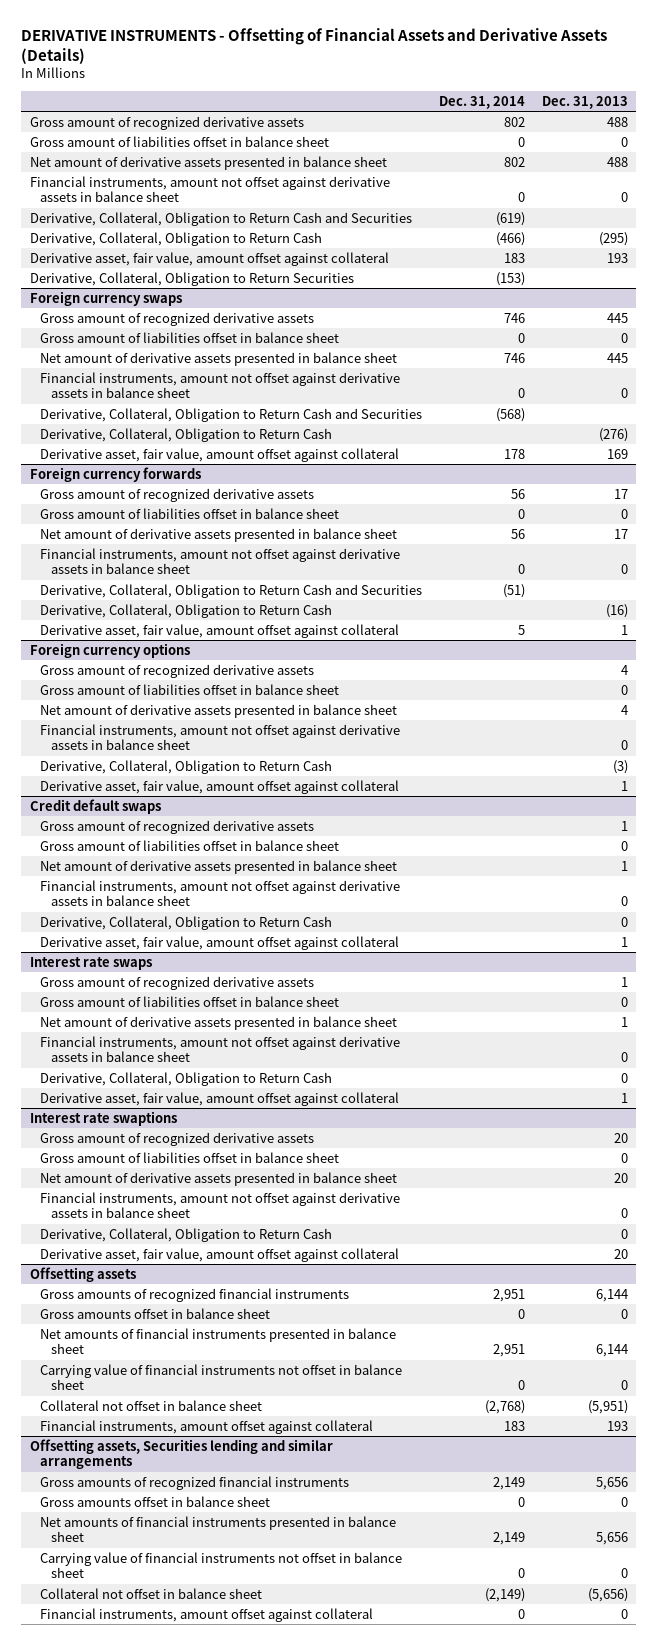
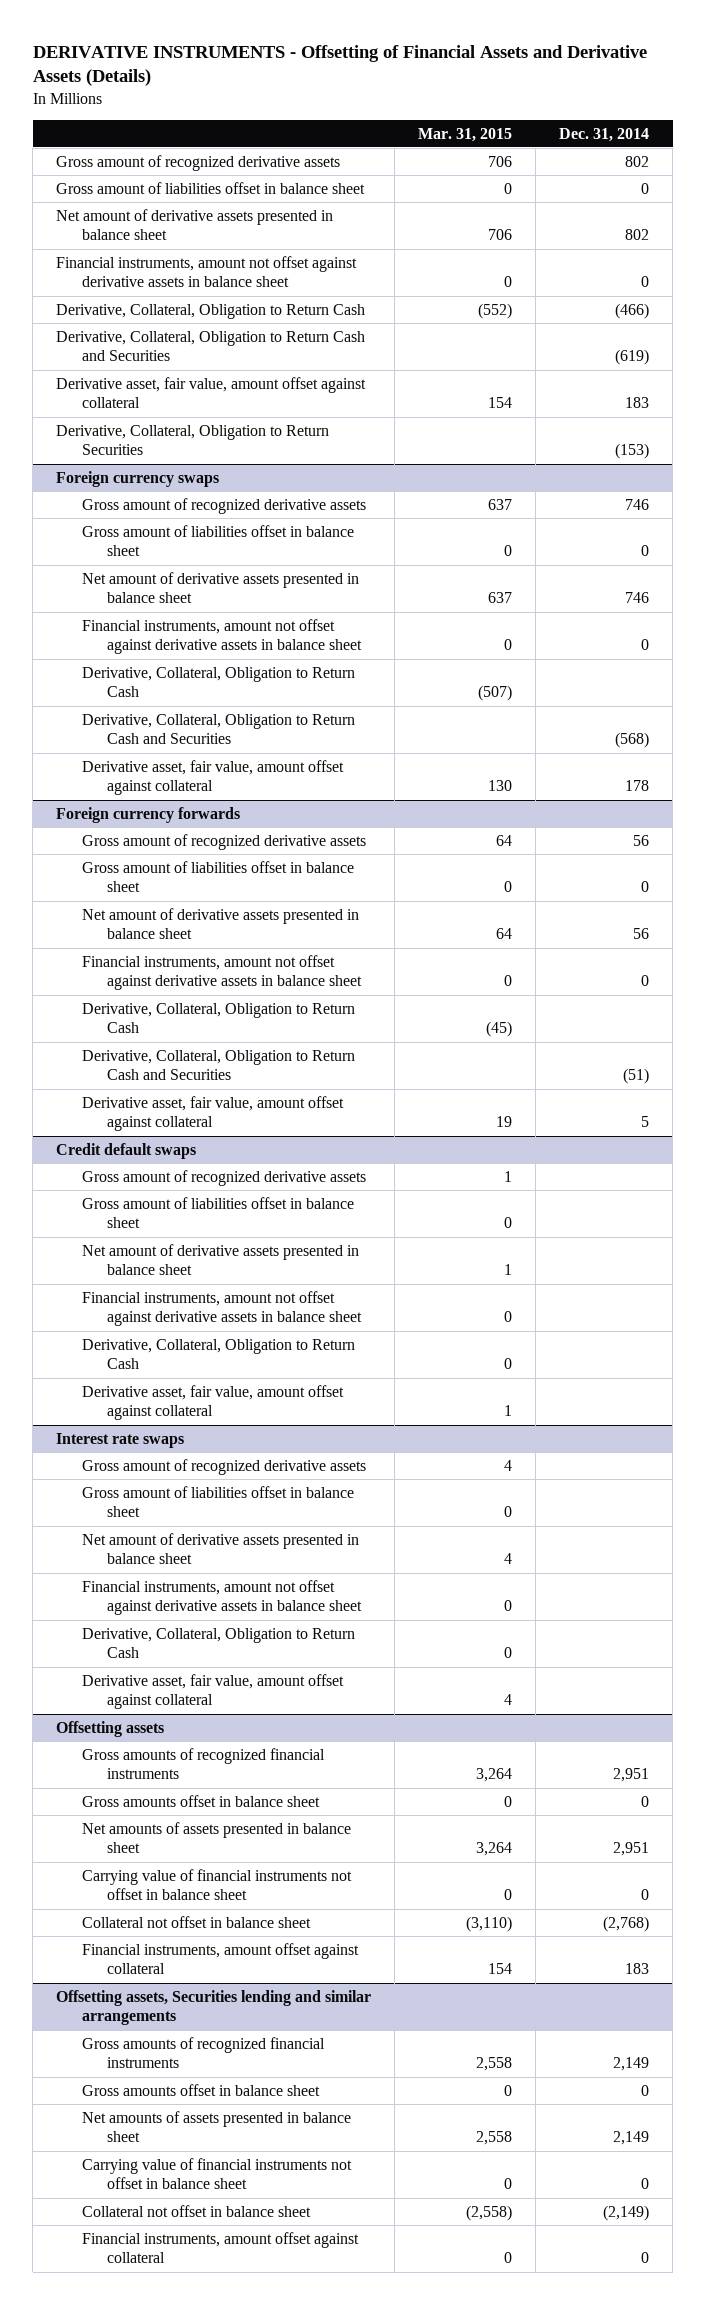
[541,95,628,109] Dec. 31, 2013 -> none
none -> [418,127,513,142] Mar. 31, 2015
[29,211,412,226] Derivative, Collateral, Obligation to Return Cash and Securities -> [56,330,366,362] Derivative, Collateral, Obligation to Return Cash and Securities
[40,407,423,422] Derivative, Collateral, Obligation to Return Cash and Securities -> [81,713,355,745] Derivative, Collateral, Obligation to Return Cash and Securities
[40,583,423,598] Derivative, Collateral, Obligation to Return Cash and Securities -> [81,1049,355,1081] Derivative, Collateral, Obligation to Return Cash and Securities
[29,642,190,658] Foreign currency options -> none
[40,663,315,678] Gross amount of recognized derivative assets -> none
[40,683,340,695] Gross amount of liabilities offset in balance sheet -> none
[40,703,398,718] Net amount of derivative assets presented in balance sheet -> none
[40,723,401,751] Financial instruments, amount not offset against derivative assets in balance sheet -> none
[40,759,333,774] Derivative, Collateral, Obligation to Return Cash -> none
[40,779,400,794] Derivative asset, fair value, amount offset against collateral -> none
[29,1110,177,1126] Interest rate swaptions -> none
[40,1131,315,1146] Gross amount of recognized derivative assets -> none
[40,1151,340,1163] Gross amount of liabilities offset in balance sheet -> none
[40,1171,398,1186] Net amount of derivative assets presented in balance sheet -> none
[40,1191,401,1219] Financial instruments, amount not offset against derivative assets in balance sheet -> none
[40,1227,333,1242] Derivative, Collateral, Obligation to Return Cash -> none
[40,1247,400,1262] Derivative asset, fair value, amount offset against collateral -> none
[40,1327,397,1355] Net amounts of financial instruments presented in balance sheet -> [81,1821,351,1854] Net amounts of assets presented in balance sheet
[40,1515,397,1543] Net amounts of financial instruments presented in balance sheet -> [81,2110,351,2143] Net amounts of assets presented in balance sheet

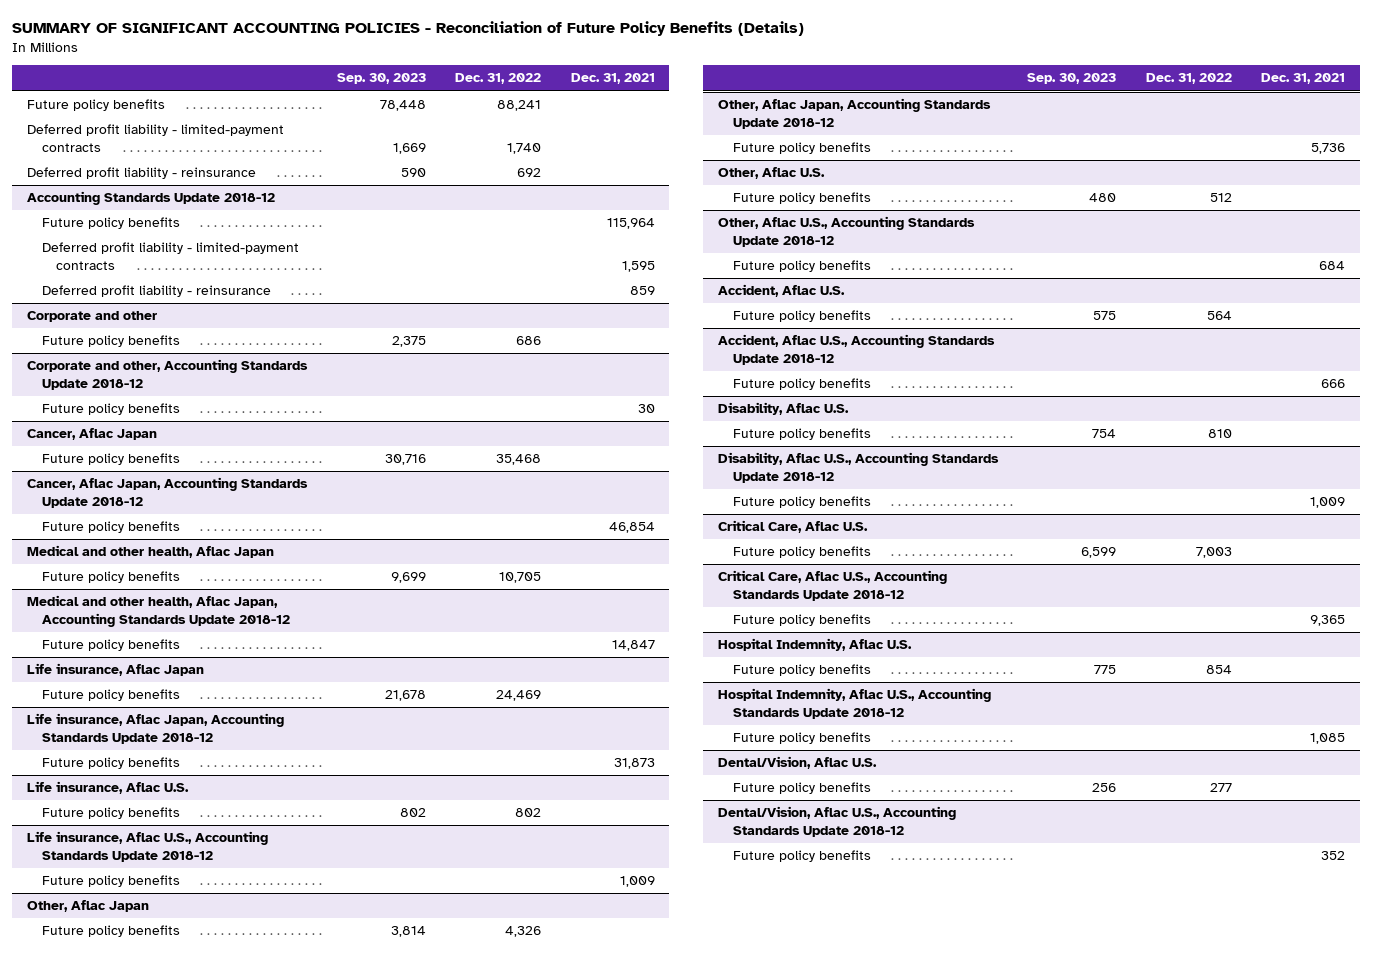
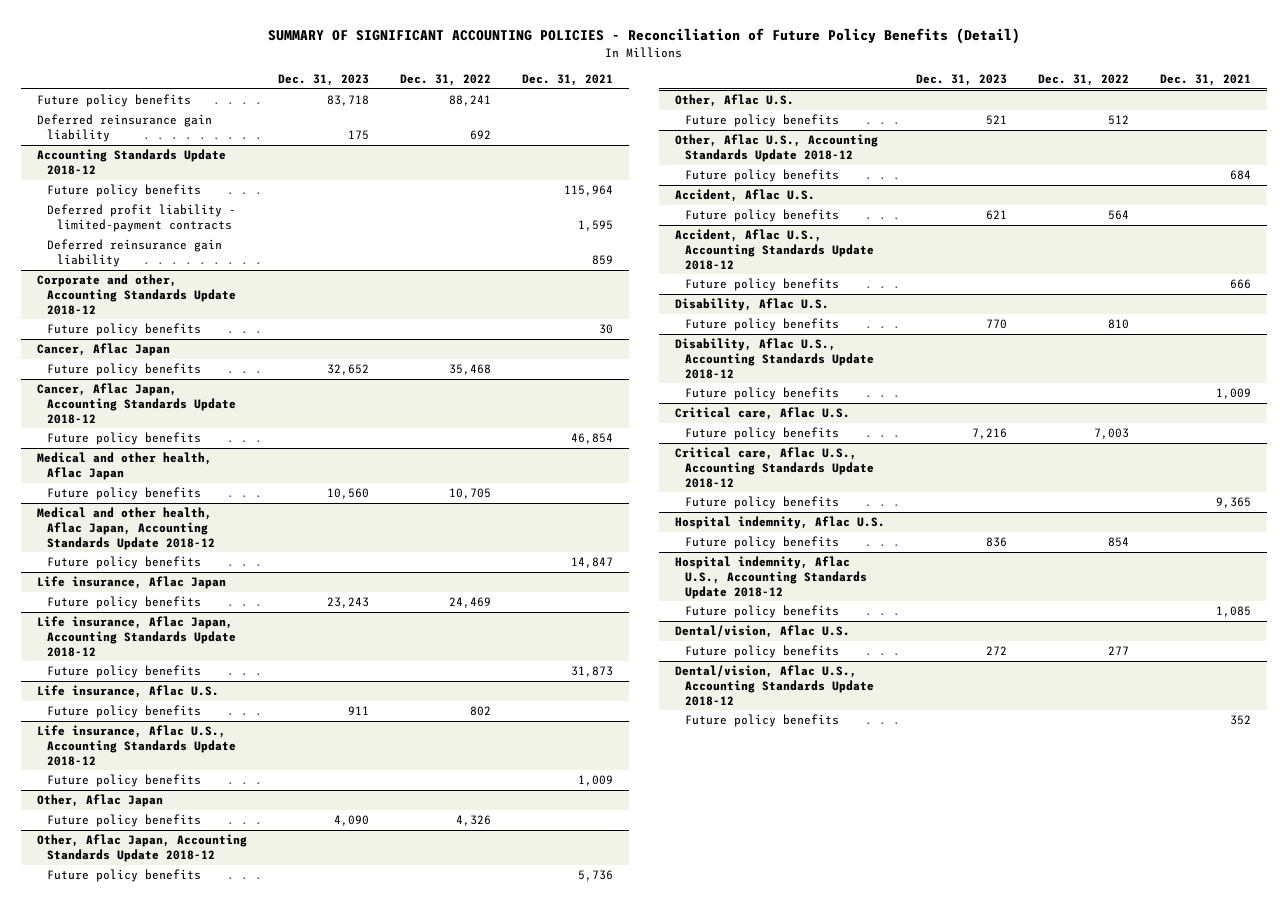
[12,21,805,37] SUMMARY OF SIGNIFICANT ACCOUNTING POLICIES - Reconciliation of Future Policy Benefits (Details) -> [268,28,1021,45] SUMMARY OF SIGNIFICANT ACCOUNTING POLICIES - Reconciliation of Future Policy Benefits (Detail)
[336,73,426,85] Sep. 30, 2023 -> none
none -> [277,74,369,87] Dec. 31, 2023
[27,124,285,152] Deferred profit liability - limited-payment contracts -> none
[27,167,257,180] Deferred profit liability - reinsurance -> [36,114,212,142] Deferred reinsurance gain liability
[27,311,158,323] Corporate and other -> none
[41,335,180,348] Future policy benefits -> none
[41,285,271,298] Deferred profit liability - reinsurance -> [47,239,223,267] Deferred reinsurance gain liability
[717,520,868,534] Critical Care, Aflac U.S. -> [674,407,850,421] Critical care, Aflac U.S.
[717,570,947,601] Critical Care, Aflac U.S., Accounting Standards Update 2018-12 -> [674,447,875,488] Critical care, Aflac U.S., Accounting Standards Update 2018-12
[717,638,912,652] Hospital Indemnity, Aflac U.S. -> [674,516,885,530] Hospital indemnity, Aflac U.S.
[717,688,991,719] Hospital Indemnity, Aflac U.S., Accounting Standards Update 2018-12 -> [674,556,868,599] Hospital indemnity, Aflac U.S., Accounting Standards Update 2018-12
[717,756,877,770] Dental/Vision, Aflac U.S. -> [674,625,850,639] Dental/vision, Aflac U.S.
[717,806,956,837] Dental/Vision, Aflac U.S., Accounting Standards Update 2018-12 -> [674,665,875,706] Dental/vision, Aflac U.S., Accounting Standards Update 2018-12

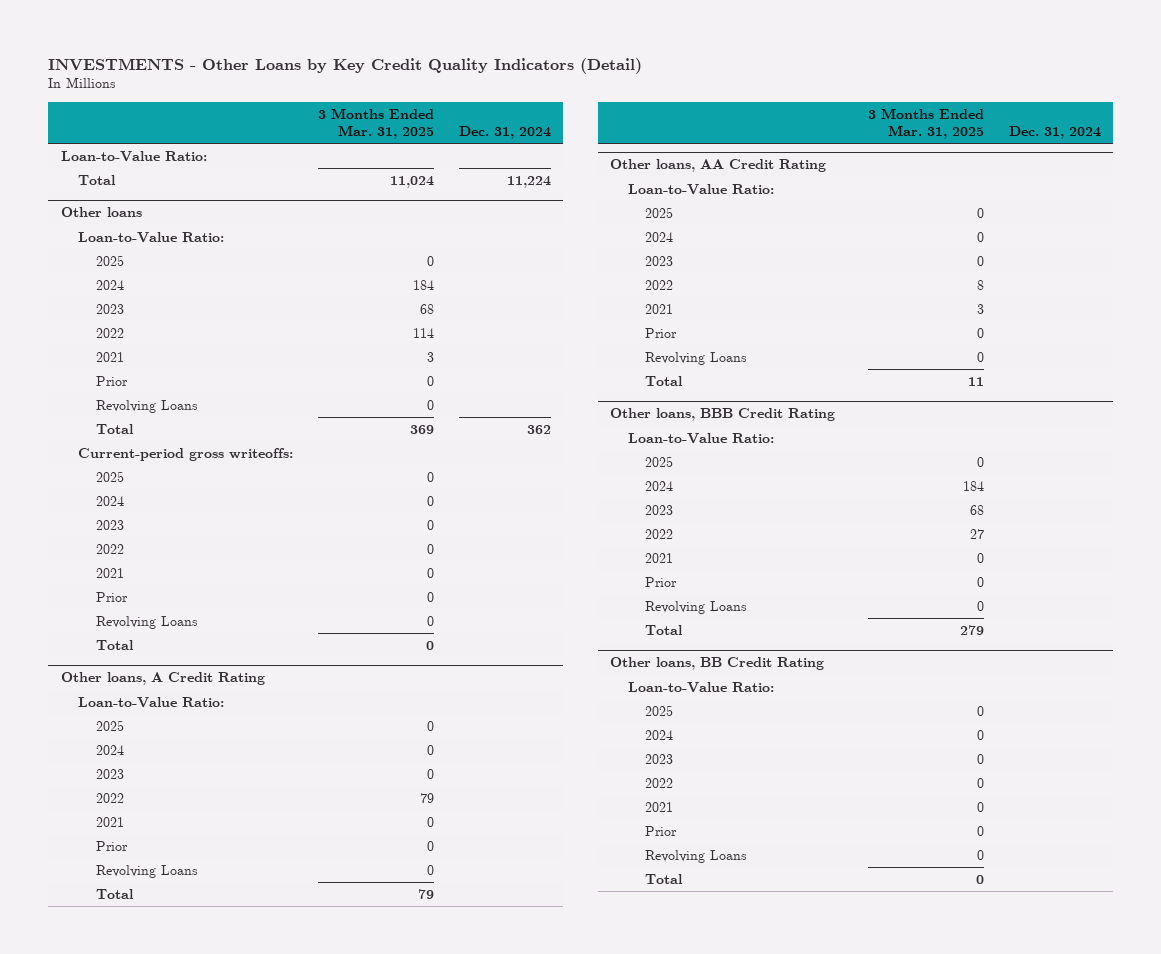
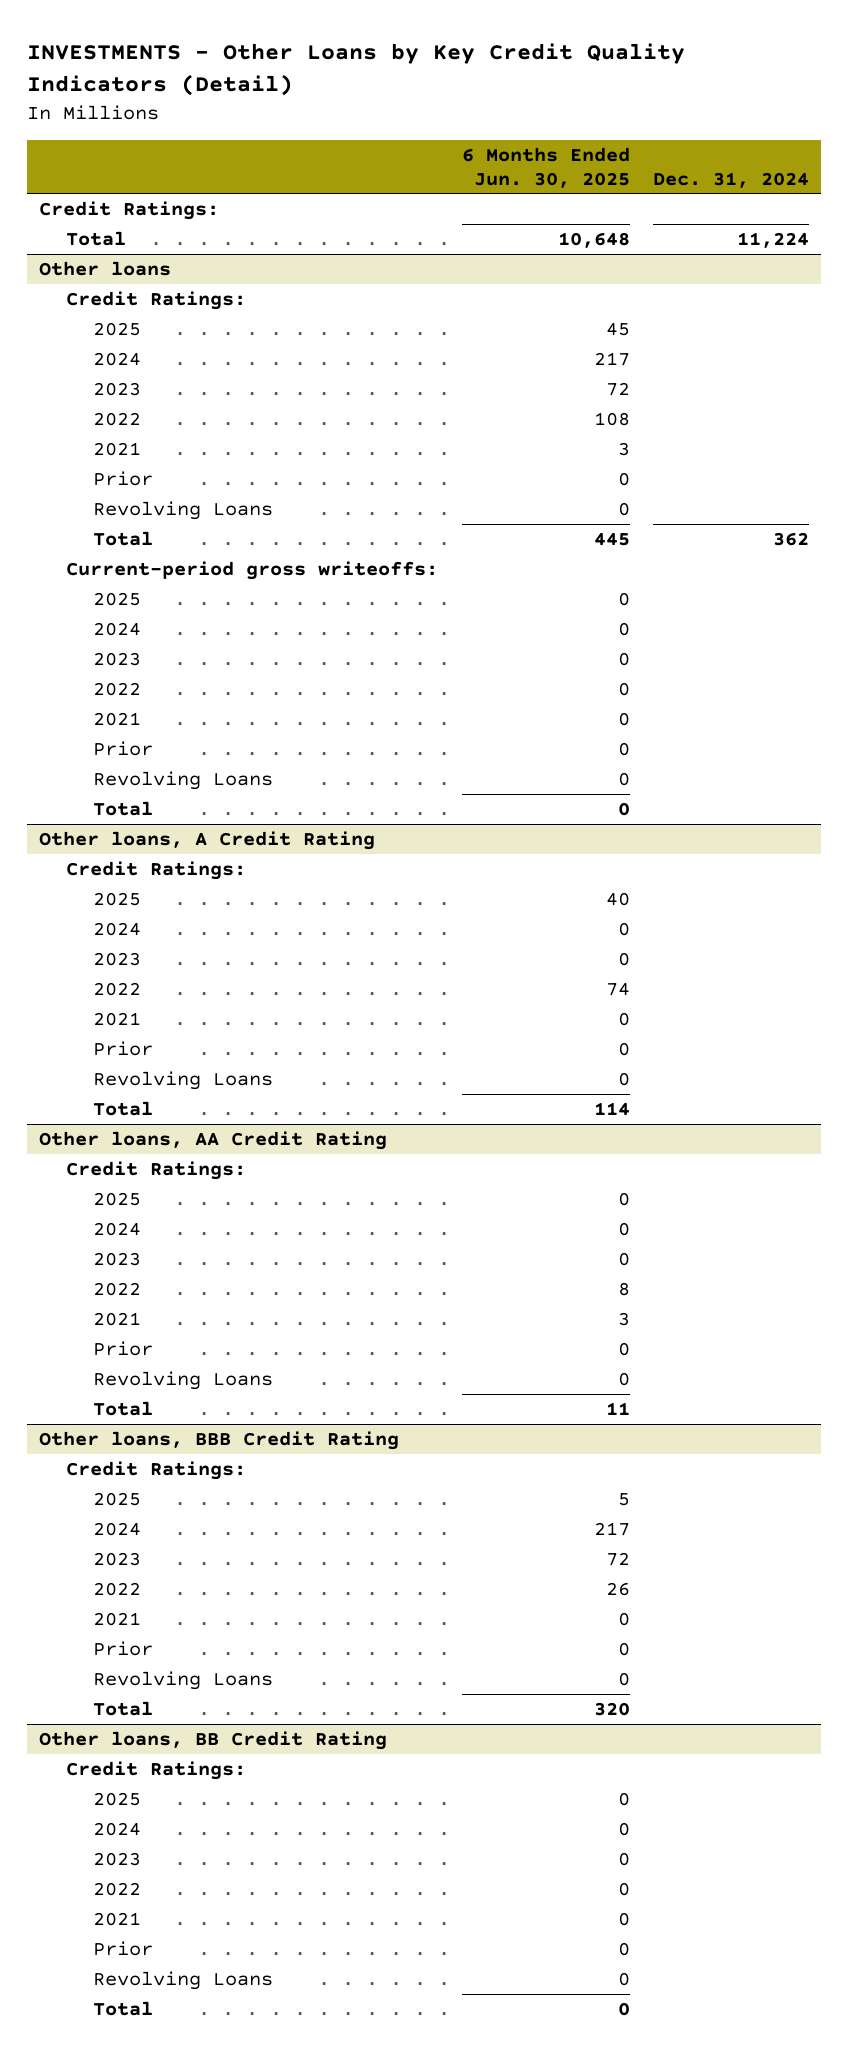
[317,107,434,139] 3 Months Ended Mar. 31, 2025 -> none
none -> [461,146,630,188] 6 Months Ended Jun. 30, 2025
[60,151,207,163] Loan-to-Value Ratio: -> [39,200,220,220] Credit Ratings:
[78,232,225,244] Loan-to-Value Ratio: -> [66,290,247,310] Credit Ratings:
[78,697,225,709] Loan-to-Value Ratio: -> [66,860,247,880] Credit Ratings:
[627,184,774,196] Loan-to-Value Ratio: -> [66,1160,247,1180] Credit Ratings:
[627,433,774,445] Loan-to-Value Ratio: -> [66,1460,247,1480] Credit Ratings:
[627,682,774,694] Loan-to-Value Ratio: -> [66,1760,247,1780] Credit Ratings:

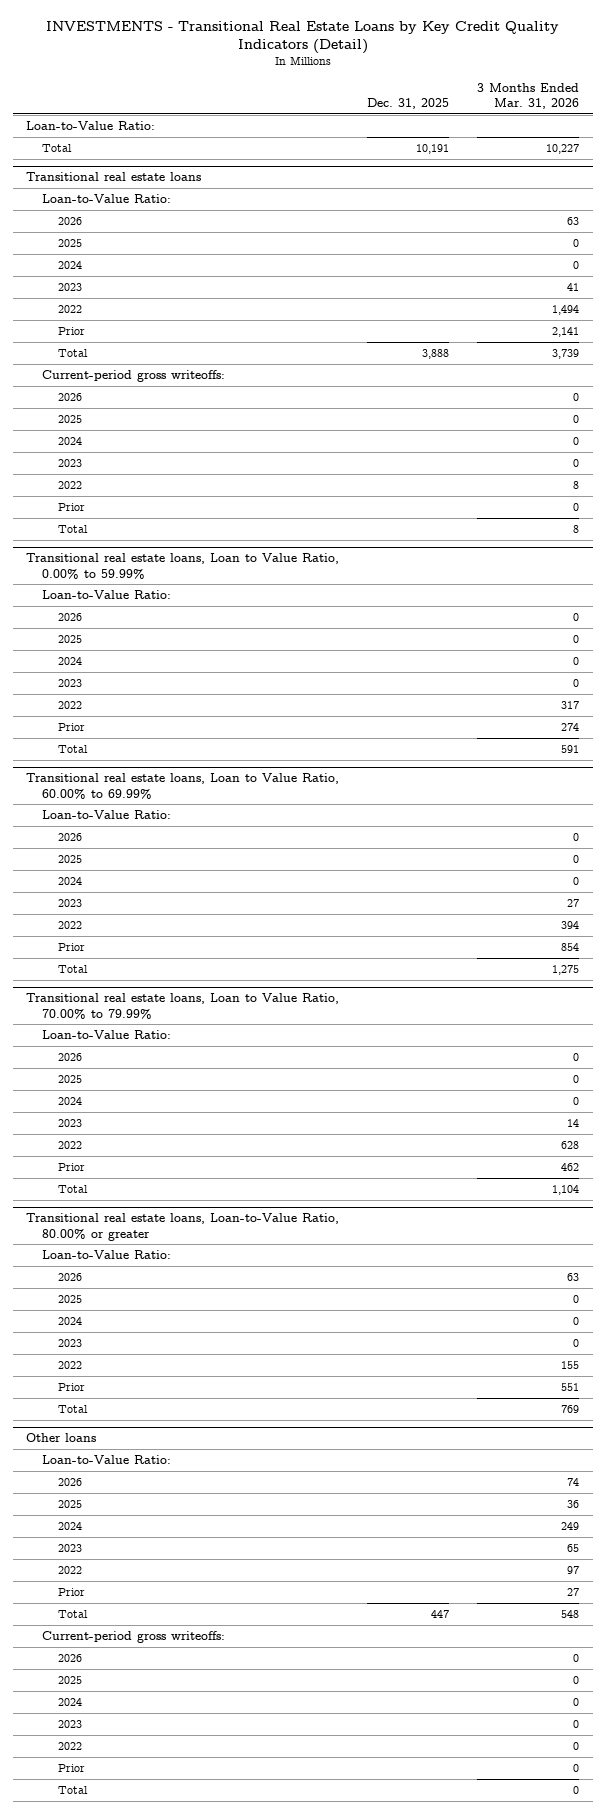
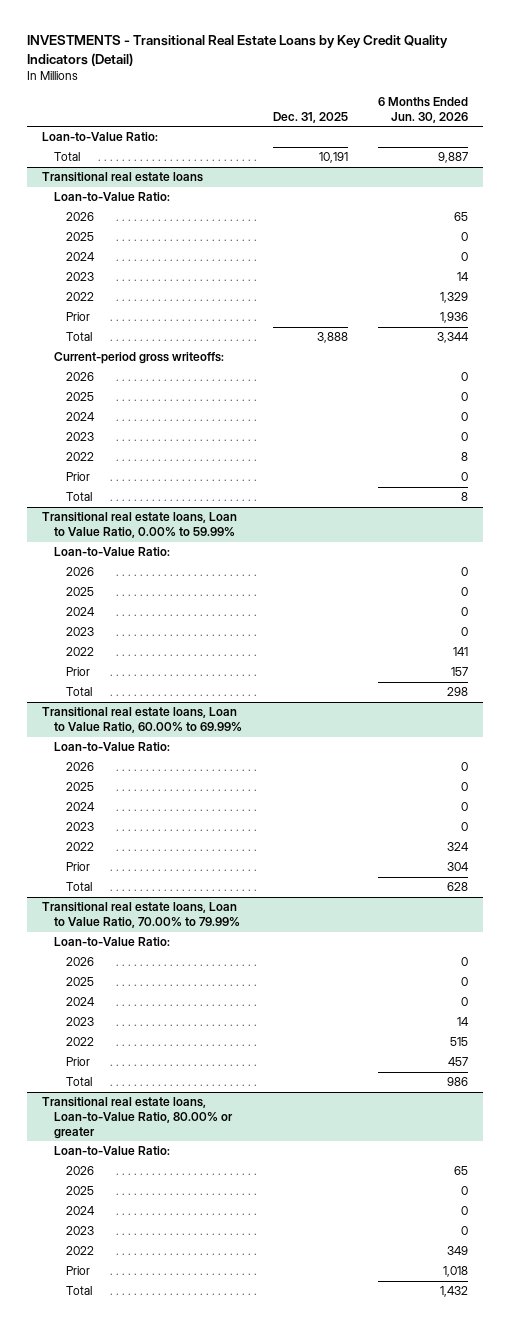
[477,82,580,109] 3 Months Ended Mar. 31, 2026 -> none
none -> [377,96,468,123] 6 Months Ended Jun. 30, 2026
[26,1433,97,1443] Other loans -> none
[42,1454,172,1464] Loan-to-Value Ratio: -> none
[58,1477,83,1486] 2026 -> none
[58,1499,83,1508] 2025 -> none
[58,1521,83,1530] 2024 -> none
[58,1543,83,1552] 2023 -> none
[58,1565,83,1574] 2022 -> none
[58,1587,86,1596] Prior -> none
[58,1609,89,1618] Total -> none
[42,1630,226,1643] Current-period gross writeoffs: -> none
[58,1653,83,1662] 2026 -> none
[58,1675,83,1684] 2025 -> none
[58,1697,83,1706] 2024 -> none
[58,1719,83,1728] 2023 -> none
[58,1741,83,1750] 2022 -> none
[58,1763,86,1772] Prior -> none
[58,1785,89,1794] Total -> none

